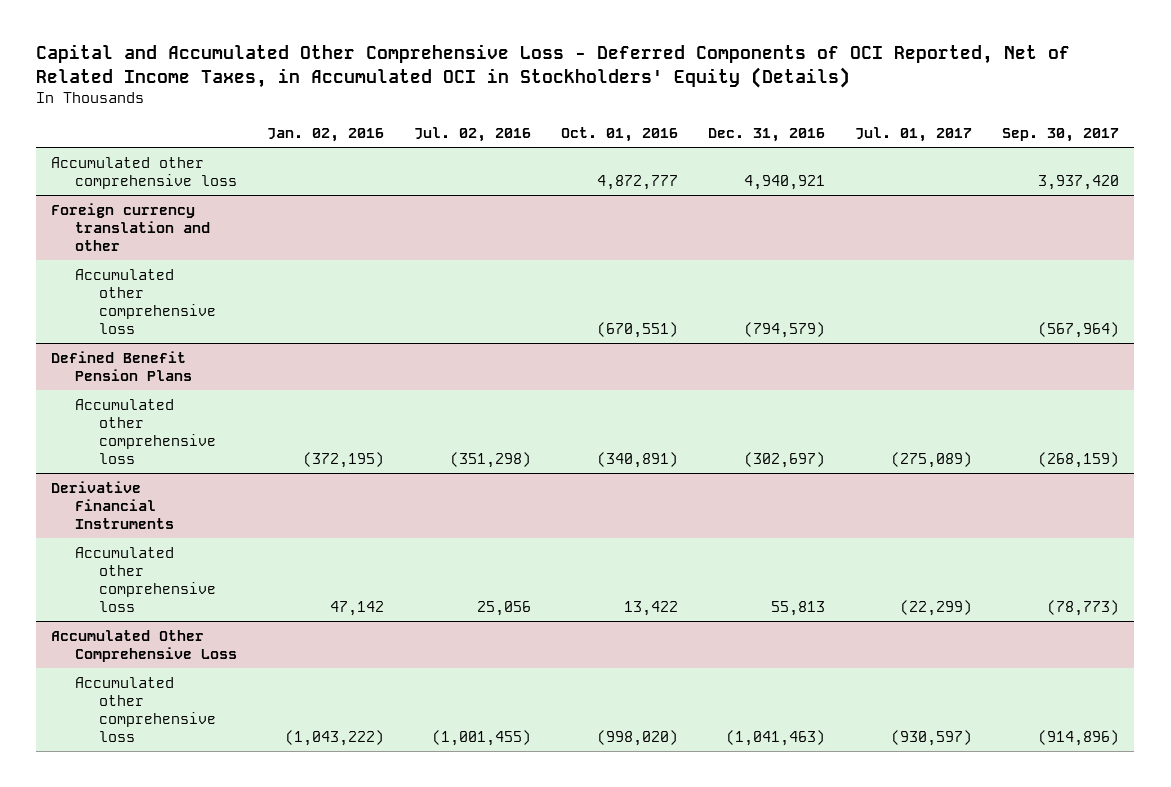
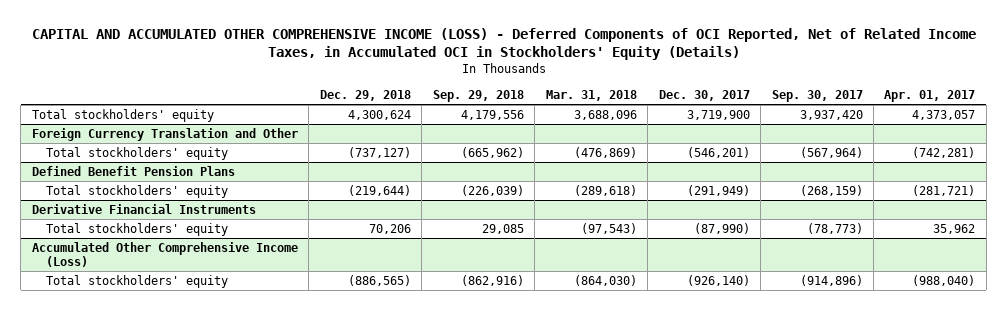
[36,44,1071,88] Capital and Accumulated Other Comprehensive Loss - Deferred Components of OCI Reported, Net of Related Income Taxes, in Accumulated OCI in Stockholders' Equity (Details) -> [31,28,976,61] CAPITAL AND ACCUMULATED OTHER COMPREHENSIVE INCOME (LOSS) - Deferred Components of OCI Reported, Net of Related Income Taxes, in Accumulated OCI in Stockholders' Equity (Details)
[267,127,385,142] Jan. 02, 2016 -> none
[414,126,532,142] Jul. 02, 2016 -> none
[561,126,679,142] Oct. 01, 2016 -> none
[708,127,826,142] Dec. 31, 2016 -> none
[855,126,973,142] Jul. 01, 2017 -> none
none -> [319,89,411,101] Dec. 29, 2018
none -> [432,89,524,102] Sep. 29, 2018
none -> [545,89,637,101] Mar. 31, 2018
none -> [658,89,750,101] Dec. 30, 2017
none -> [884,89,976,102] Apr. 01, 2017
[51,156,237,189] Accumulated other comprehensive loss -> [31,108,214,122] Total stockholders' equity
[51,202,210,251] Foreign currency translation and other -> [31,127,298,141] Foreign Currency Translation and Other
[74,268,216,334] Accumulated other comprehensive loss -> [46,146,229,160] Total stockholders' equity
[74,398,216,464] Accumulated other comprehensive loss -> [46,184,229,198] Total stockholders' equity
[74,546,216,612] Accumulated other comprehensive loss -> [46,222,229,236] Total stockholders' equity
[51,629,237,662] Accumulated Other Comprehensive Loss -> [31,241,298,267] Accumulated Other Comprehensive Income (Loss)
[74,676,216,742] Accumulated other comprehensive loss -> [46,274,229,288] Total stockholders' equity

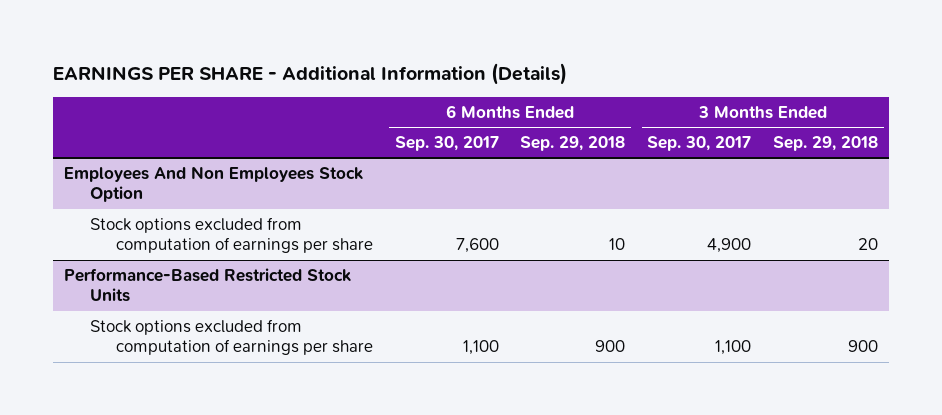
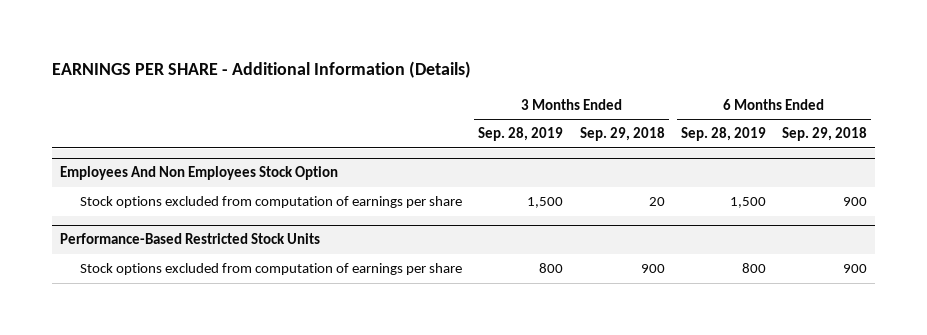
[394,135,499,151] Sep. 30, 2017 -> none
[647,135,752,151] Sep. 30, 2017 -> none
none -> [478,127,564,142] Sep. 28, 2019
none -> [680,127,766,142] Sep. 28, 2019
[609,238,626,251] 10 -> [842,197,867,207] 900

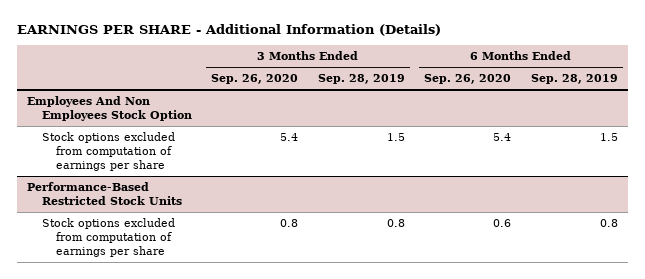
[579,127,665,142] Sep. 29, 2018 -> none
[781,127,867,142] Sep. 29, 2018 -> none
none -> [211,74,299,85] Sep. 26, 2020
none -> [424,74,512,85] Sep. 26, 2020
[527,197,564,209] 1,500 -> [386,133,405,142] 1.5
[729,197,766,209] 1,500 -> [599,133,618,142] 1.5
[539,263,564,274] 800 -> [386,219,405,228] 0.8
[741,263,766,274] 800 -> [599,219,618,228] 0.8

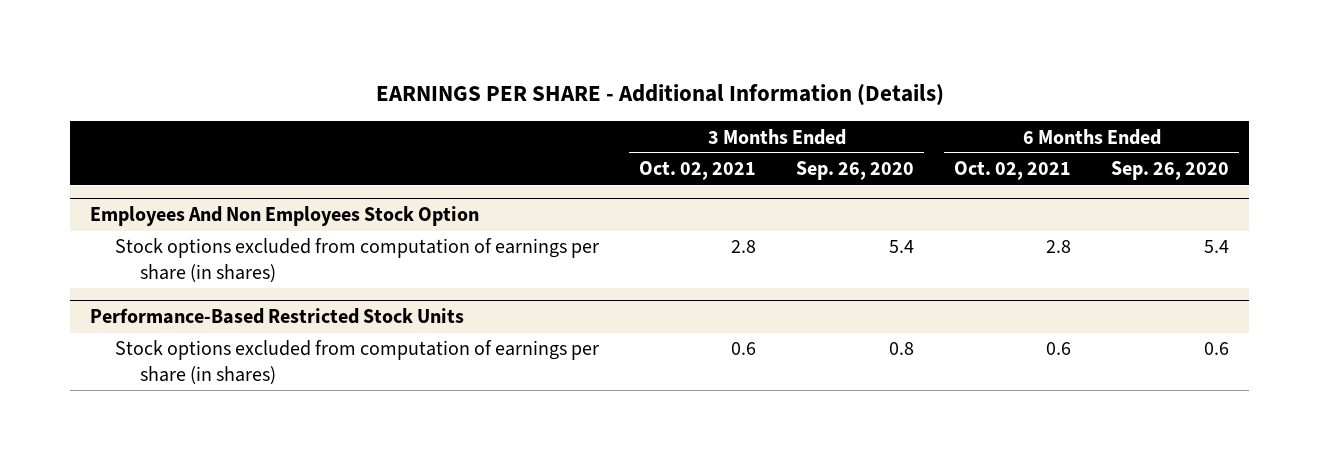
[317,74,405,85] Sep. 28, 2019 -> none
[530,74,618,85] Sep. 28, 2019 -> none
none -> [639,161,757,181] Oct. 02, 2021
none -> [954,161,1072,181] Oct. 02, 2021
[41,132,175,171] Stock options excluded from computation of earnings per share -> [115,238,600,284] Stock options excluded from computation of earnings per share (in shares)
[41,218,175,257] Stock options excluded from computation of earnings per share -> [115,340,600,386] Stock options excluded from computation of earnings per share (in shares)

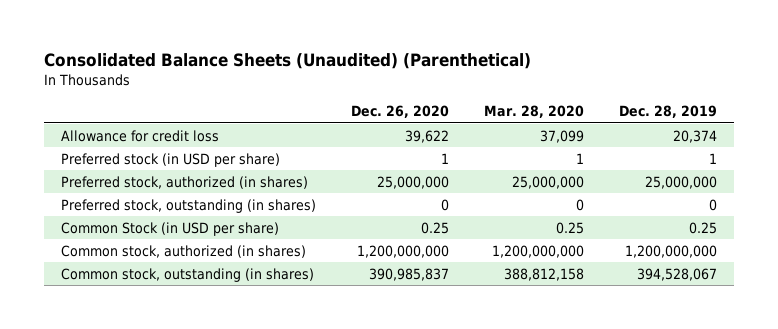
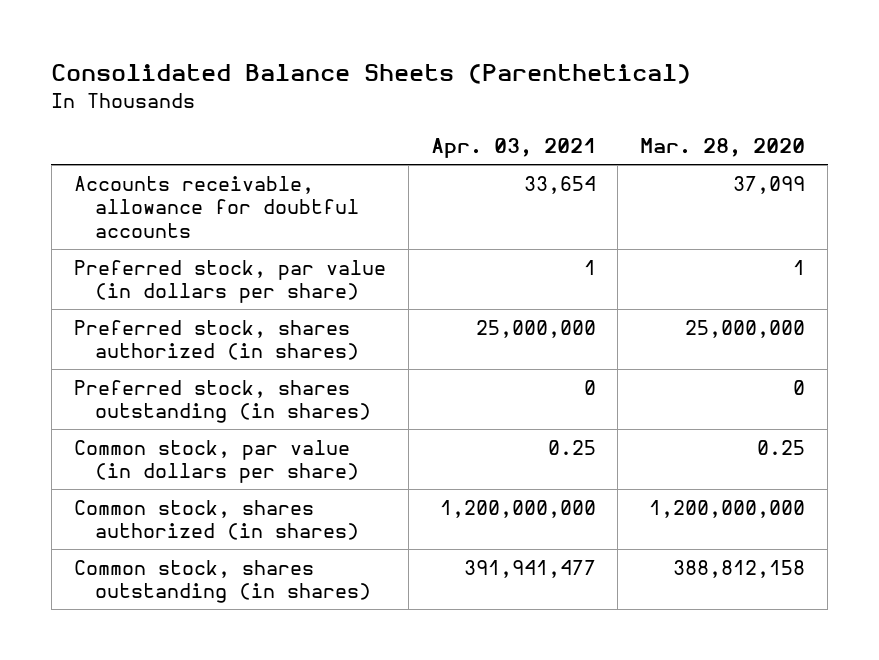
[43,53,531,70] Consolidated Balance Sheets (Unaudited) (Parenthetical) -> [51,64,692,85] Consolidated Balance Sheets (Parenthetical)
[351,105,450,119] Dec. 26, 2020 -> none
[618,105,717,119] Dec. 28, 2019 -> none
none -> [430,138,596,159] Apr. 03, 2021
[61,129,220,142] Allowance for credit loss -> [73,175,359,238] Accounts receivable, allowance for doubtful accounts
[61,152,281,167] Preferred stock (in USD per share) -> [73,259,386,304] Preferred stock, par value (in dollars per share)
[61,175,309,189] Preferred stock, authorized (in shares) -> [73,319,359,361] Preferred stock, shares authorized (in shares)
[61,198,317,213] Preferred stock, outstanding (in shares) -> [73,379,371,424] Preferred stock, shares outstanding (in shares)
[61,221,280,236] Common Stock (in USD per share) -> [73,439,359,484] Common stock, par value (in dollars per share)
[61,244,307,258] Common stock, authorized (in shares) -> [73,499,359,541] Common stock, shares authorized (in shares)
[61,267,315,282] Common stock, outstanding (in shares) -> [73,559,371,604] Common stock, shares outstanding (in shares)

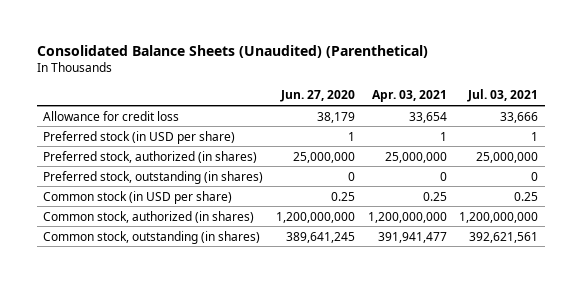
[51,64,692,85] Consolidated Balance Sheets (Parenthetical) -> [37,45,429,59] Consolidated Balance Sheets (Unaudited) (Parenthetical)
[640,138,806,158] Mar. 28, 2020 -> none
none -> [280,90,356,103] Jun. 27, 2020
none -> [467,89,539,103] Jul. 03, 2021
[73,175,359,238] Accounts receivable, allowance for doubtful accounts -> [43,110,180,121] Allowance for credit loss
[73,259,386,304] Preferred stock, par value (in dollars per share) -> [43,130,236,144] Preferred stock (in USD per share)
[73,319,359,361] Preferred stock, shares authorized (in shares) -> [43,150,258,163] Preferred stock, authorized (in shares)
[73,379,371,424] Preferred stock, shares outstanding (in shares) -> [43,170,264,184] Preferred stock, outstanding (in shares)
[73,439,359,484] Common stock, par value (in dollars per share) -> [43,190,233,204] Common stock (in USD per share)
[73,499,359,541] Common stock, shares authorized (in shares) -> [43,210,255,223] Common stock, authorized (in shares)
[73,559,371,604] Common stock, shares outstanding (in shares) -> [43,230,261,244] Common stock, outstanding (in shares)

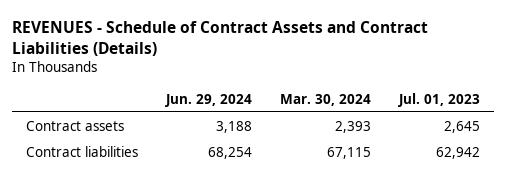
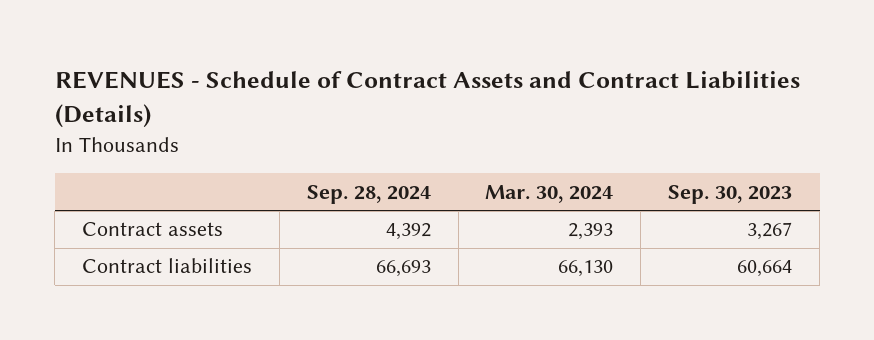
[164,93,252,107] Jun. 29, 2024 -> none
[397,92,480,107] Jul. 01, 2023 -> none
none -> [306,184,431,204] Sep. 28, 2024
none -> [668,184,793,204] Sep. 30, 2023
[326,146,371,159] 67,115 -> [558,260,614,278] 66,130

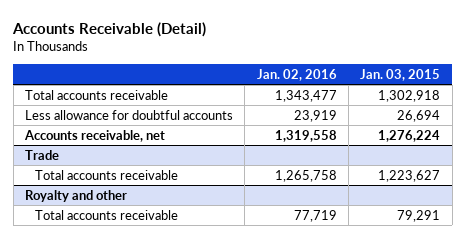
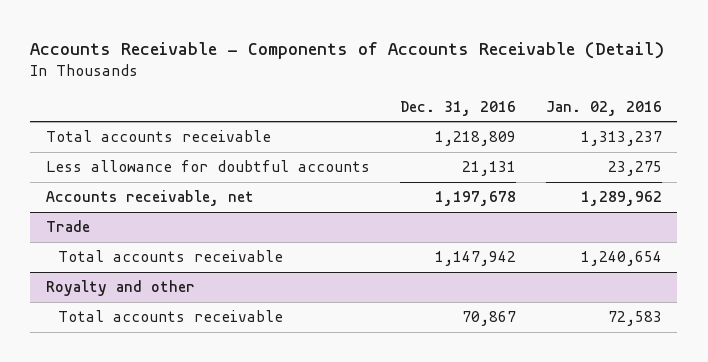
[12,21,207,37] Accounts Receivable (Detail) -> [30,41,665,59] Accounts Receivable - Components of Accounts Receivable (Detail)
[360,69,441,82] Jan. 03, 2015 -> none
none -> [399,100,516,116] Dec. 31, 2016
[274,89,337,102] 1,343,477 -> [581,131,663,147] 1,313,237
[293,109,337,122] 23,919 -> [608,161,663,177] 23,275
[274,129,337,142] 1,319,558 -> [581,191,663,207] 1,289,962
[274,169,337,182] 1,265,758 -> [581,251,663,267] 1,240,654
[293,209,337,222] 77,719 -> [608,311,663,327] 72,583

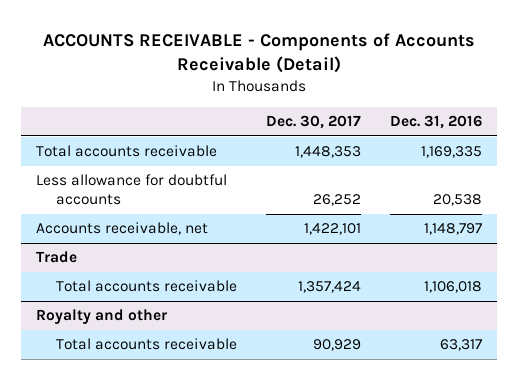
[30,41,665,59] Accounts Receivable - Components of Accounts Receivable (Detail) -> [42,32,475,73] ACCOUNTS RECEIVABLE - Components of Accounts Receivable (Detail)
[546,100,663,116] Jan. 02, 2016 -> none
none -> [265,115,361,130] Dec. 30, 2017
[434,131,516,147] 1,218,809 -> [421,146,483,159] 1,169,335
[461,161,516,177] 21,131 -> [433,194,483,207] 20,538
[434,191,516,207] 1,197,678 -> [424,223,483,236] 1,148,797
[434,251,516,267] 1,147,942 -> [424,281,483,294] 1,106,018
[461,311,516,327] 70,867 -> [440,339,483,352] 63,317

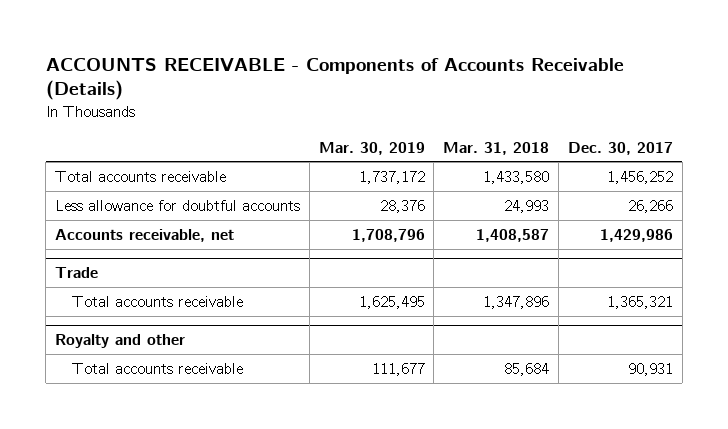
[42,32,475,73] ACCOUNTS RECEIVABLE - Components of Accounts Receivable (Detail) -> [45,57,624,101] ACCOUNTS RECEIVABLE - Components of Accounts Receivable (Details)
[390,115,483,130] Dec. 31, 2016 -> none
none -> [318,141,425,155] Mar. 30, 2019
none -> [443,141,550,155] Mar. 31, 2018
[294,146,361,159] 1,448,353 -> [606,170,673,184] 1,456,252
[312,194,361,207] 26,252 -> [627,199,673,213] 26,266
[303,223,361,236] 1,422,101 -> [599,228,673,242] 1,429,986
[297,281,361,294] 1,357,424 -> [606,295,673,309] 1,365,321
[312,339,361,352] 90,929 -> [627,362,673,376] 90,931

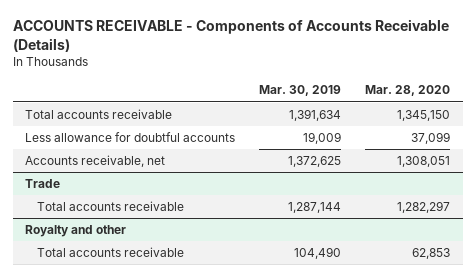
[443,141,550,155] Mar. 31, 2018 -> none
[567,141,673,155] Dec. 30, 2017 -> none
none -> [365,85,451,97] Mar. 28, 2020
[358,170,425,184] 1,737,172 -> [289,109,342,122] 1,391,634
[379,199,425,213] 28,376 -> [303,132,342,145] 19,009
[351,228,425,242] 1,708,796 -> [288,156,342,168] 1,372,625
[358,295,425,309] 1,625,495 -> [288,202,342,214] 1,287,144
[371,362,425,376] 111,677 -> [294,247,342,260] 104,490

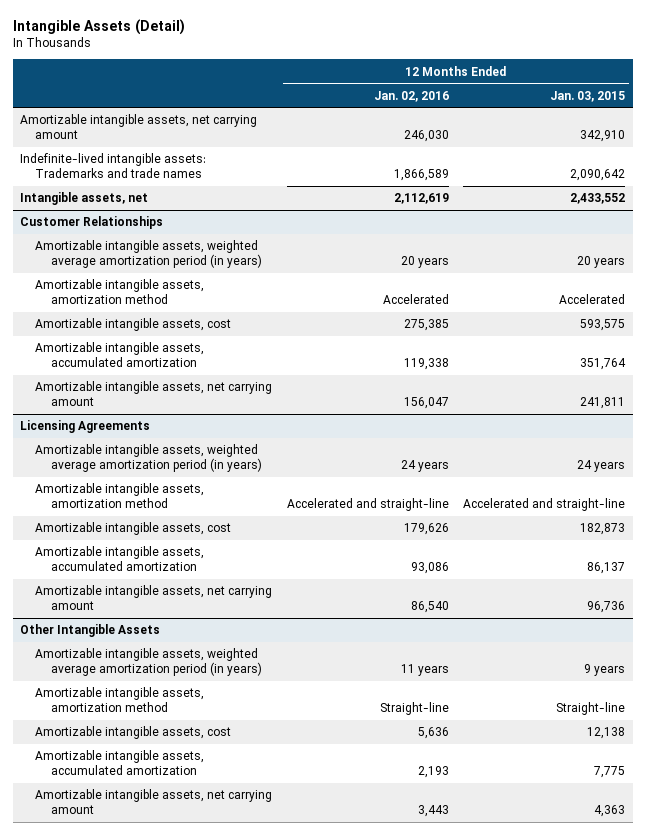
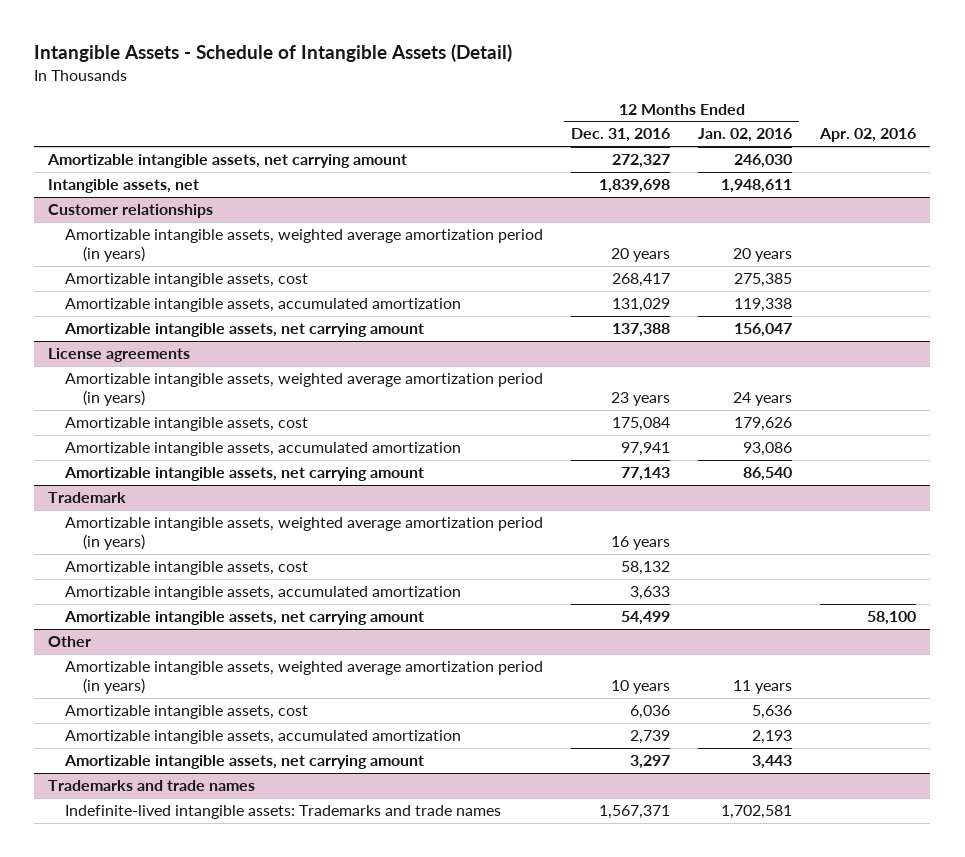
[12,19,185,36] Intangible Assets (Detail) -> [34,44,513,63] Intangible Assets - Schedule of Intangible Assets (Detail)
[550,90,626,102] Jan. 03, 2015 -> none
none -> [571,128,671,143] Dec. 31, 2016
none -> [819,128,917,143] Apr. 02, 2016
[19,153,206,179] Indefinite-lived intangible assets: Trademarks and trade names -> none
[393,193,449,205] 2,112,619 -> [721,179,793,194] 1,948,611
[19,216,163,230] Customer Relationships -> [48,204,214,219] Customer relationships
[35,279,205,305] Amortizable intangible assets, amortization method -> none
[19,420,150,434] Licensing Agreements -> [48,348,191,363] License agreements
[35,483,205,509] Amortizable intangible assets, amortization method -> none
none -> [48,492,127,504] Trademark
none -> [65,517,544,551] Amortizable intangible assets, weighted average amortization period (in years)
none -> [65,561,309,576] Amortizable intangible assets, cost
none -> [65,586,462,601] Amortizable intangible assets, accumulated amortization
none -> [64,611,425,626] Amortizable intangible assets, net carrying amount
[19,624,160,638] Other Intangible Assets -> [48,636,92,648] Other
[35,687,205,713] Amortizable intangible assets, amortization method -> none
none -> [48,780,256,792] Trademarks and trade names
none -> [65,805,502,820] Indefinite-lived intangible assets: Trademarks and trade names

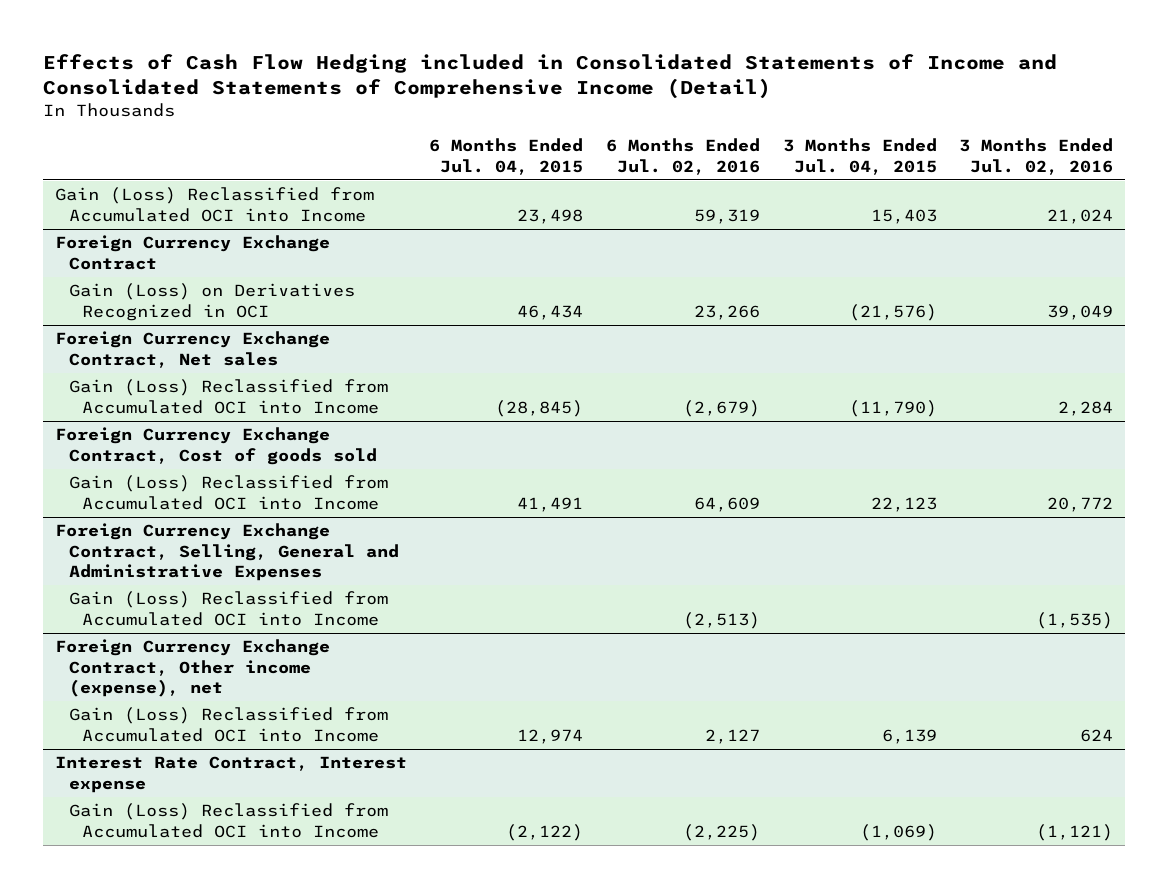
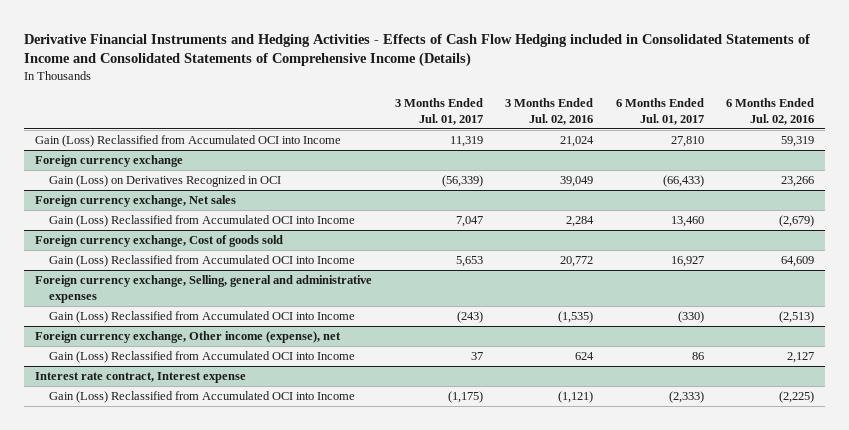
[43,53,1058,99] Effects of Cash Flow Hedging included in Consolidated Statements of Income and Consolidated Statements of Comprehensive Income (Detail) -> [24,33,811,68] Derivative Financial Instruments and Hedging Activities - Effects of Cash Flow Hedging included in Consolidated Statements of Income and Consolidated Statements of Comprehensive Income (Details)
[429,138,584,175] 6 Months Ended Jul. 04, 2015 -> none
[782,138,937,175] 3 Months Ended Jul. 04, 2015 -> none
none -> [394,97,483,125] 3 Months Ended Jul. 01, 2017
none -> [615,97,704,125] 6 Months Ended Jul. 01, 2017
[54,235,330,270] Foreign Currency Exchange Contract -> [35,155,184,168] Foreign currency exchange
[54,331,330,368] Foreign Currency Exchange Contract, Net sales -> [35,195,237,208] Foreign currency exchange, Net sales
[54,427,377,465] Foreign Currency Exchange Contract, Cost of goods sold -> [35,235,284,248] Foreign currency exchange, Cost of goods sold
[54,523,399,582] Foreign Currency Exchange Contract, Selling, General and Administrative Expenses -> [35,275,373,304] Foreign currency exchange, Selling, general and administrative expenses
[54,639,330,698] Foreign Currency Exchange Contract, Other income (expense), net -> [35,331,342,344] Foreign currency exchange, Other income (expense), net
[54,756,407,793] Interest Rate Contract, Interest expense -> [35,372,247,384] Interest rate contract, Interest expense

